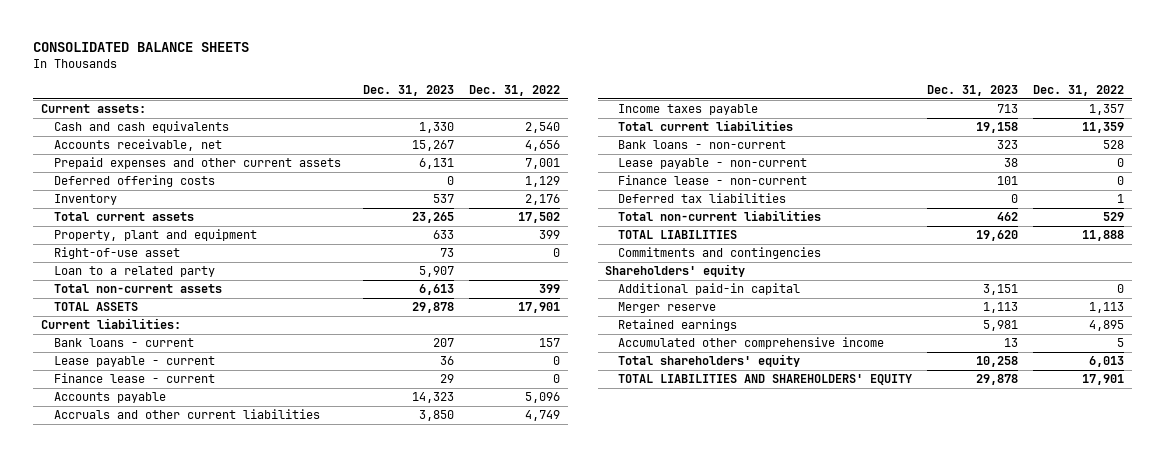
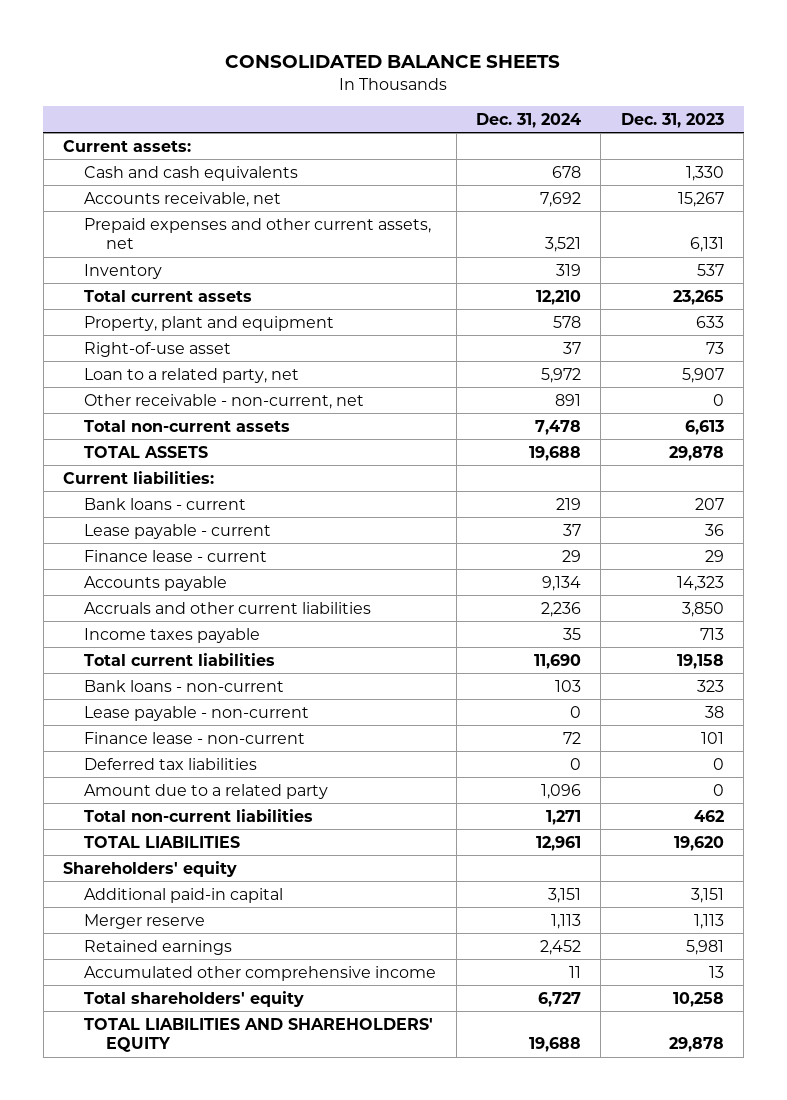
[468,84,560,96] Dec. 31, 2022 -> none
none -> [476,112,582,128] Dec. 31, 2024
[53,175,215,188] Deferred offering costs -> none
[53,157,341,170] Prepaid expenses and other current assets -> [84,217,432,250] Prepaid expenses and other current assets, net
[53,266,215,278] Loan to a related party -> [84,367,300,383] Loan to a related party, net
none -> [84,393,365,409] Other receivable - non-current, net
none -> [84,783,329,799] Amount due to a related party
[618,247,822,260] Commitments and contingencies -> none

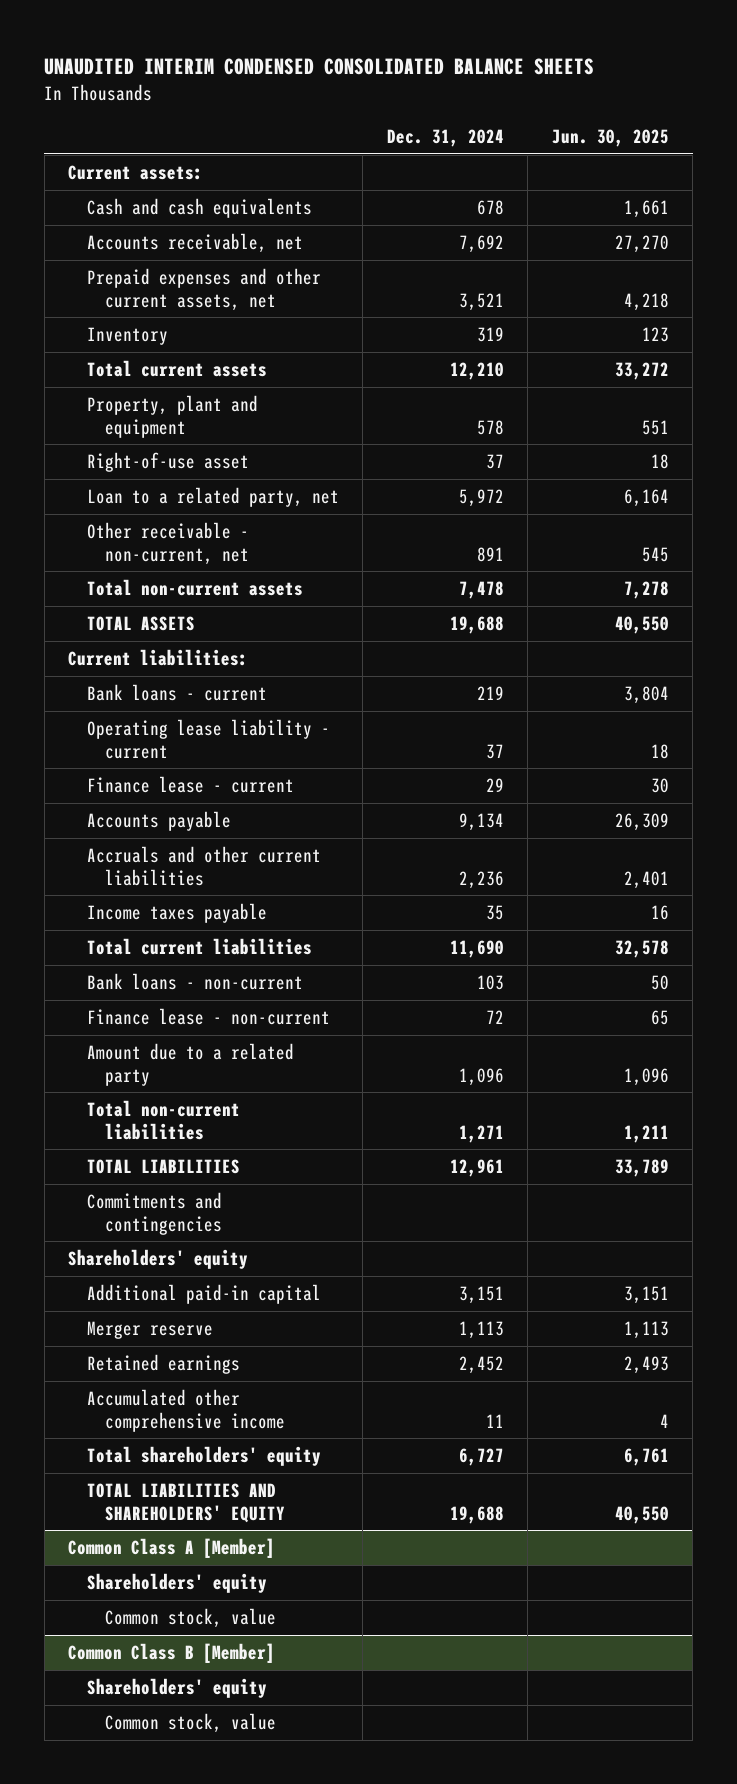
[225,55,561,69] CONSOLIDATED BALANCE SHEETS -> [44,57,595,75] UNAUDITED INTERIM CONDENSED CONSOLIDATED BALANCE SHEETS
[620,112,724,128] Dec. 31, 2023 -> none
none -> [551,128,669,147] Jun. 30, 2025
[84,523,272,539] Lease payable - current -> [86,719,330,759] Operating lease liability - current
[84,705,310,721] Lease payable - non-current -> none
[84,757,258,770] Deferred tax liabilities -> none
none -> [86,1192,223,1235] Commitments and contingencies
none -> [68,1538,276,1559] Common Class A [Member]
none -> [86,1573,267,1594] Shareholders' equity
none -> [105,1608,277,1629] Common stock, value
none -> [68,1643,276,1664] Common Class B [Member]
none -> [86,1678,267,1699] Shareholders' equity
none -> [105,1713,277,1734] Common stock, value

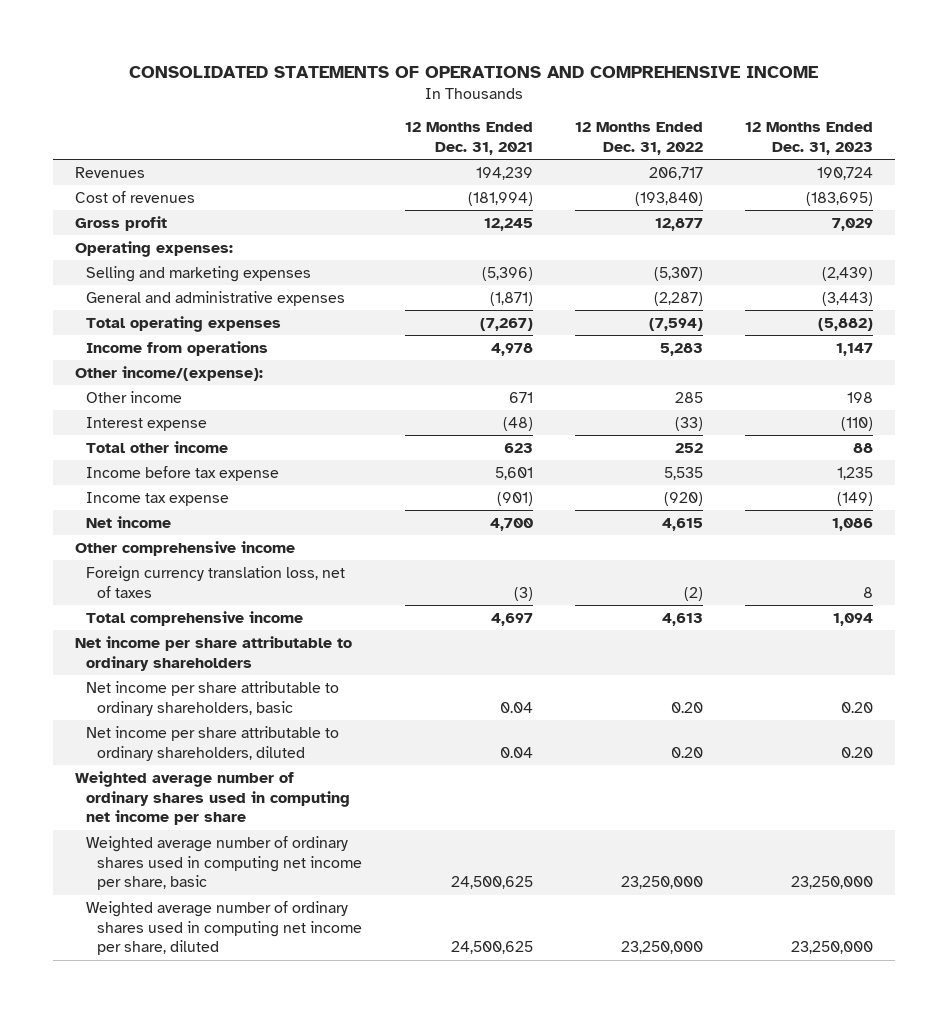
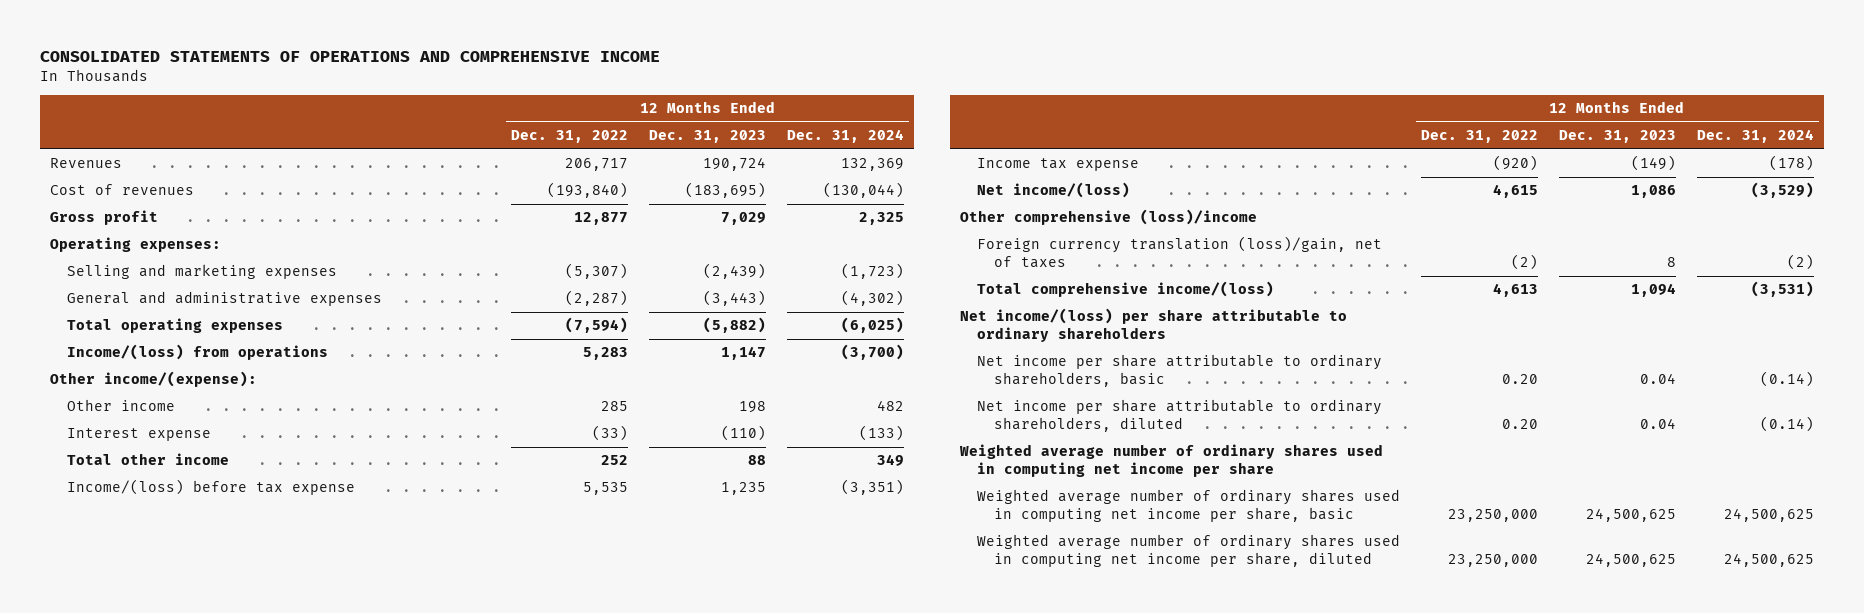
[404,121,533,155] 12 Months Ended Dec. 31, 2021 -> none
none -> [787,129,905,144] Dec. 31, 2024
[85,340,268,356] Income from operations -> [67,344,329,361] Income/(loss) from operations
[85,465,279,481] Income before tax expense -> [67,479,356,496] Income/(loss) before tax expense
[85,515,171,528] Net income -> [977,182,1131,199] Net income/(loss)
[74,540,295,556] Other comprehensive income -> [959,209,1257,226] Other comprehensive (loss)/income
[85,565,345,598] Foreign currency translation loss, net of taxes -> [977,236,1383,269] Foreign currency translation (loss)/gain, net of taxes
[85,610,303,626] Total comprehensive income -> [977,281,1275,298] Total comprehensive income/(loss)
[74,635,352,671] Net income per share attributable to ordinary shareholders -> [959,308,1347,343] Net income/(loss) per share attributable to ordinary shareholders
[841,701,874,713] 0.20 -> [1639,373,1676,385] 0.04
[841,746,874,758] 0.20 -> [1639,418,1676,430] 0.04
[791,876,874,890] 23,250,000 -> [1585,508,1676,523] 24,500,625
[791,941,874,955] 23,250,000 -> [1585,553,1676,568] 24,500,625

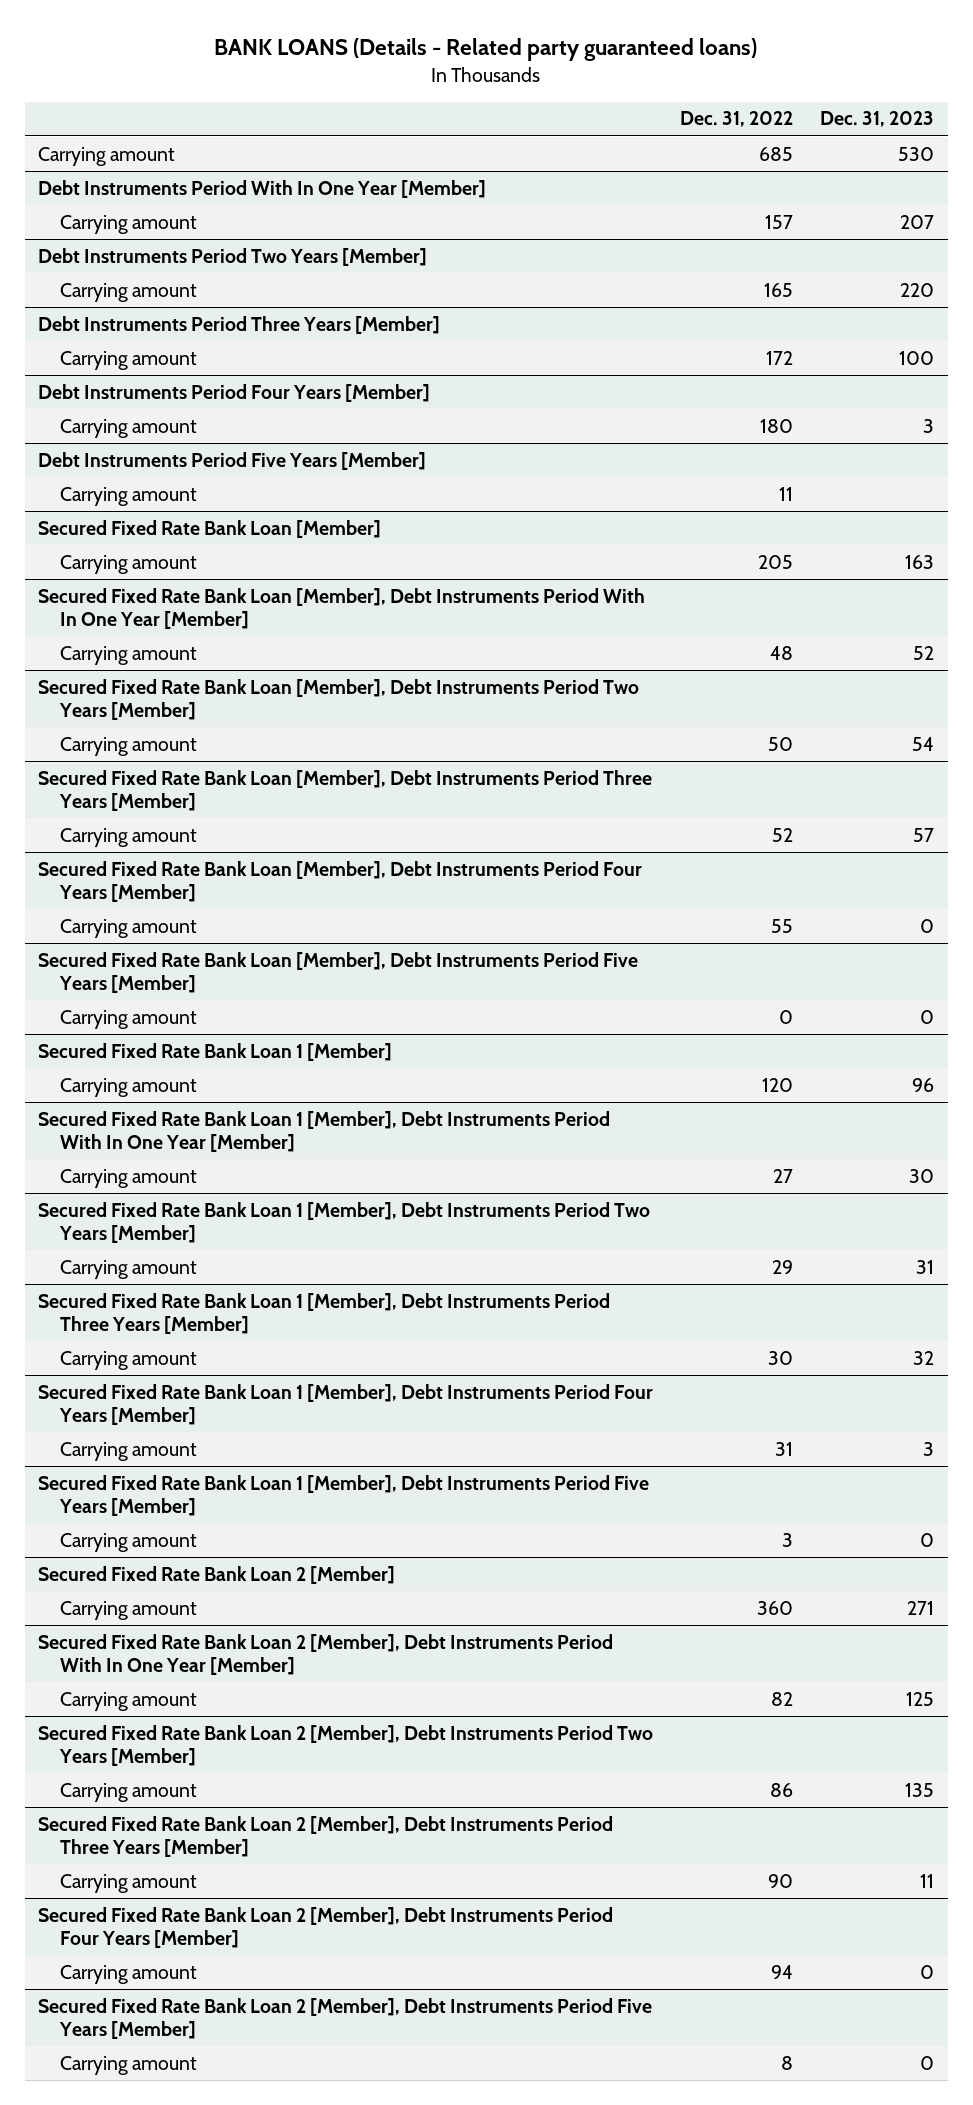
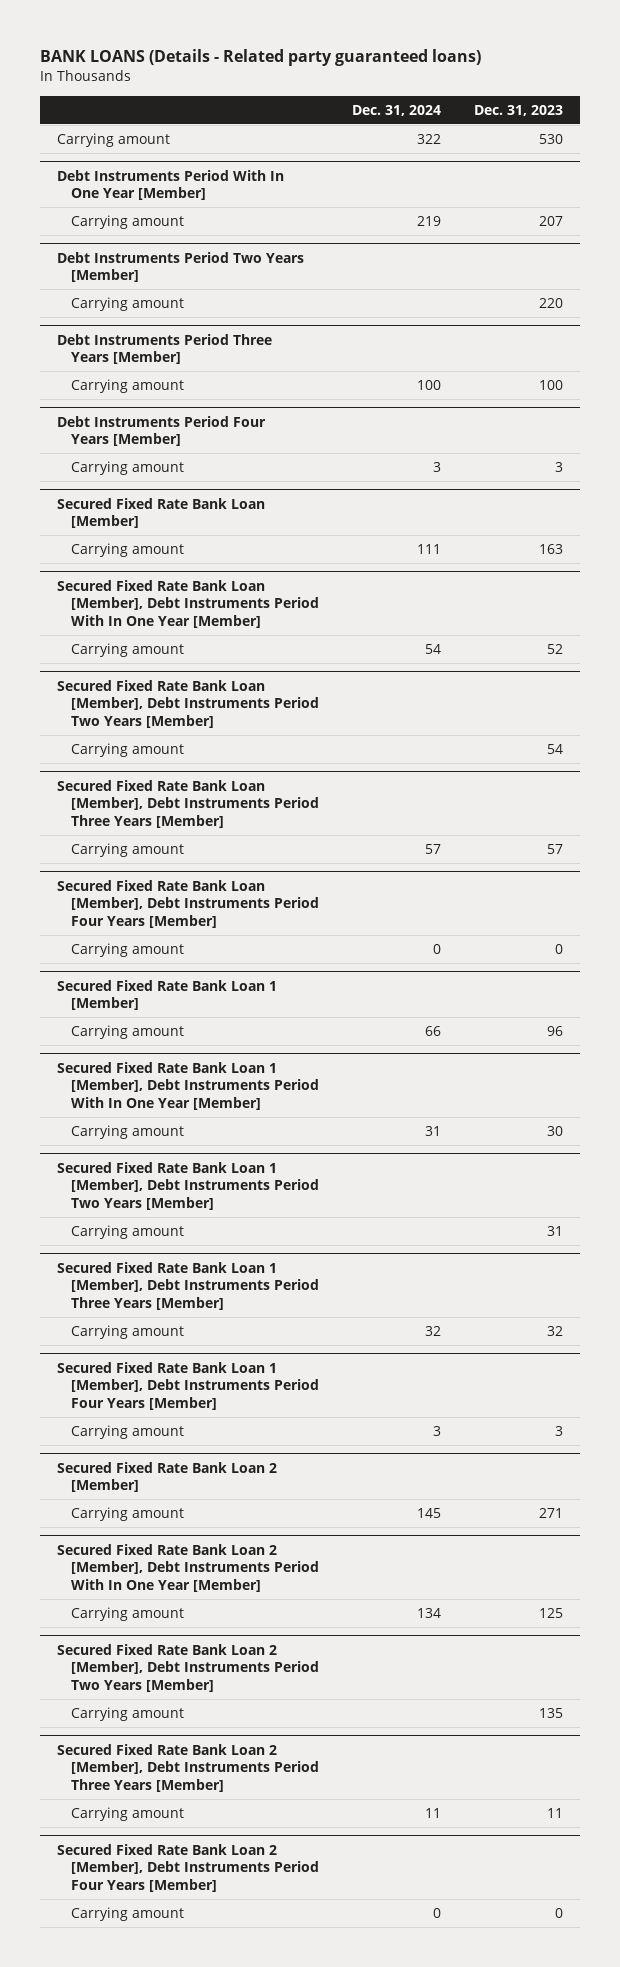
[680,111,794,128] Dec. 31, 2022 -> none
none -> [352,104,442,116] Dec. 31, 2024
[38,451,427,470] Debt Instruments Period Five Years [Member] -> none
[59,486,197,506] Carrying amount -> none
[38,951,639,993] Secured Fixed Rate Bank Loan [Member], Debt Instruments Period Five Years [Member] -> none
[59,1009,197,1029] Carrying amount -> none
[38,1474,650,1516] Secured Fixed Rate Bank Loan 1 [Member], Debt Instruments Period Five Years [Member] -> none
[59,1532,197,1552] Carrying amount -> none
[38,1997,653,2039] Secured Fixed Rate Bank Loan 2 [Member], Debt Instruments Period Five Years [Member] -> none
[59,2055,197,2075] Carrying amount -> none

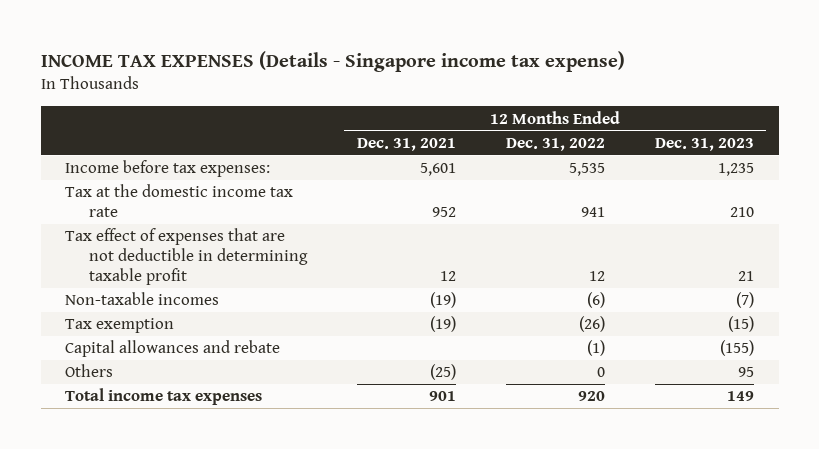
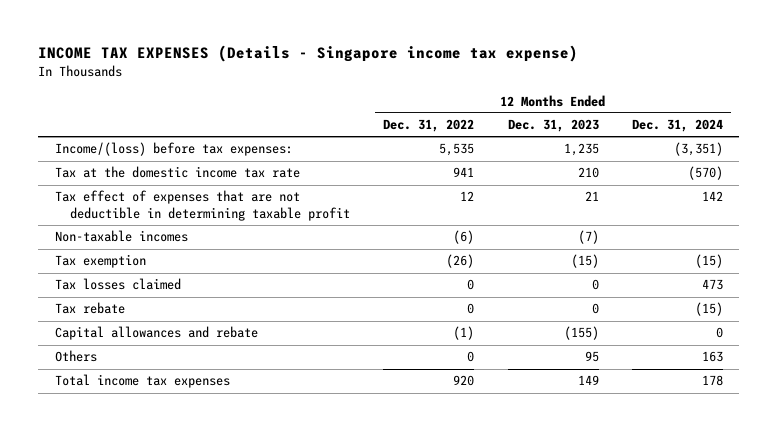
[356,137,456,151] Dec. 31, 2021 -> none
none -> [631,119,723,133] Dec. 31, 2024
[65,160,271,178] Income before tax expenses: -> [54,142,293,157] Income/(loss) before tax expenses:
none -> [54,278,181,291] Tax losses claimed
none -> [54,302,125,315] Tax rebate

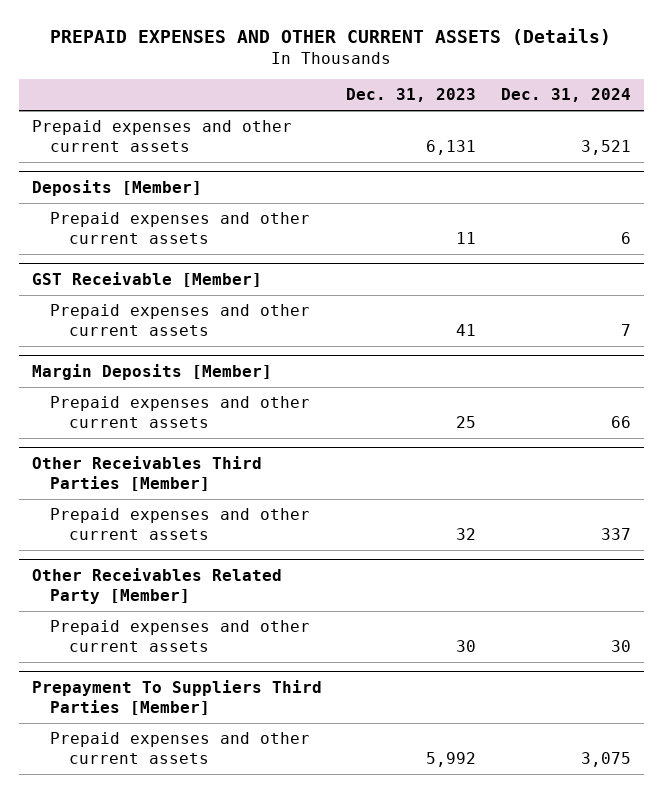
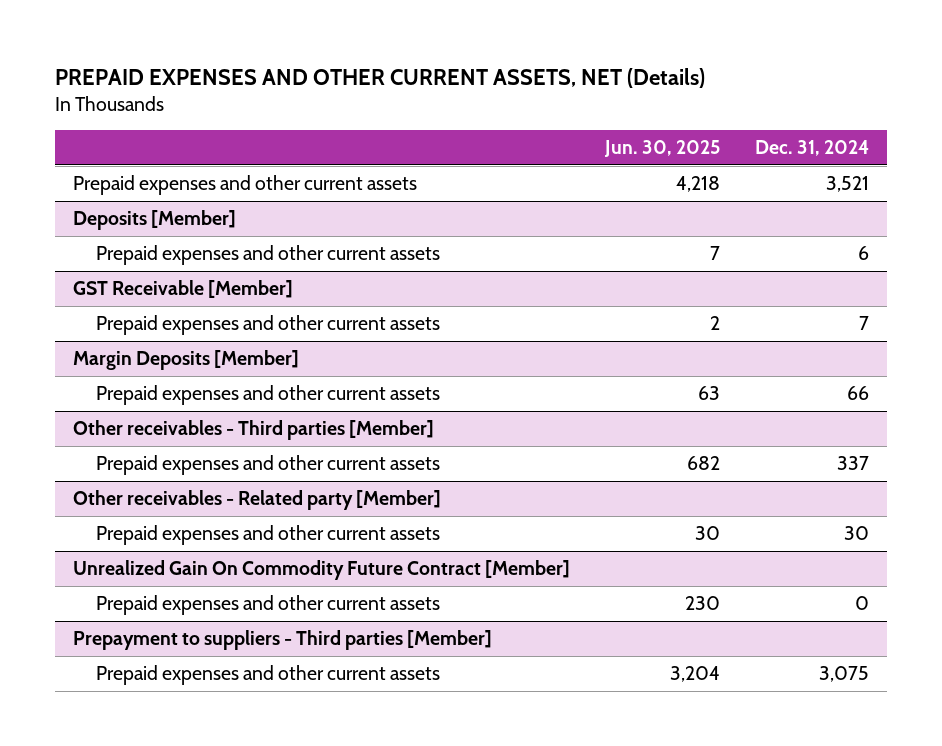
[50,27,612,45] PREPAID EXPENSES AND OTHER CURRENT ASSETS (Details) -> [54,67,705,88] PREPAID EXPENSES AND OTHER CURRENT ASSETS, NET (Details)
[346,88,477,103] Dec. 31, 2023 -> none
none -> [603,140,720,158] Jun. 30, 2025
[31,456,262,491] Other Receivables Third Parties [Member] -> [72,420,434,441] Other receivables - Third parties [Member]
[31,568,282,604] Other Receivables Related Party [Member] -> [72,490,441,511] Other receivables - Related party [Member]
none -> [72,560,570,581] Unrealized Gain On Commodity Future Contract [Member]
none -> [96,595,441,616] Prepaid expenses and other current assets
[31,680,322,715] Prepayment To Suppliers Third Parties [Member] -> [72,630,492,651] Prepayment to suppliers - Third parties [Member]

